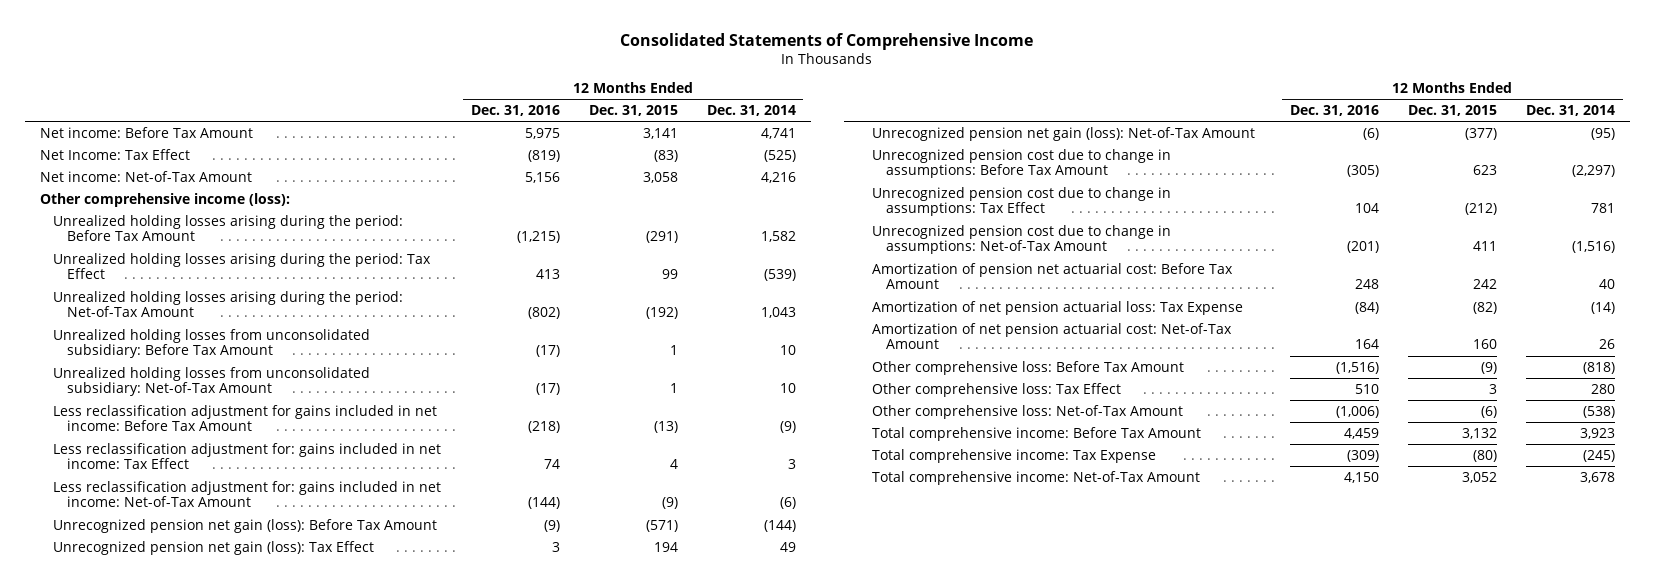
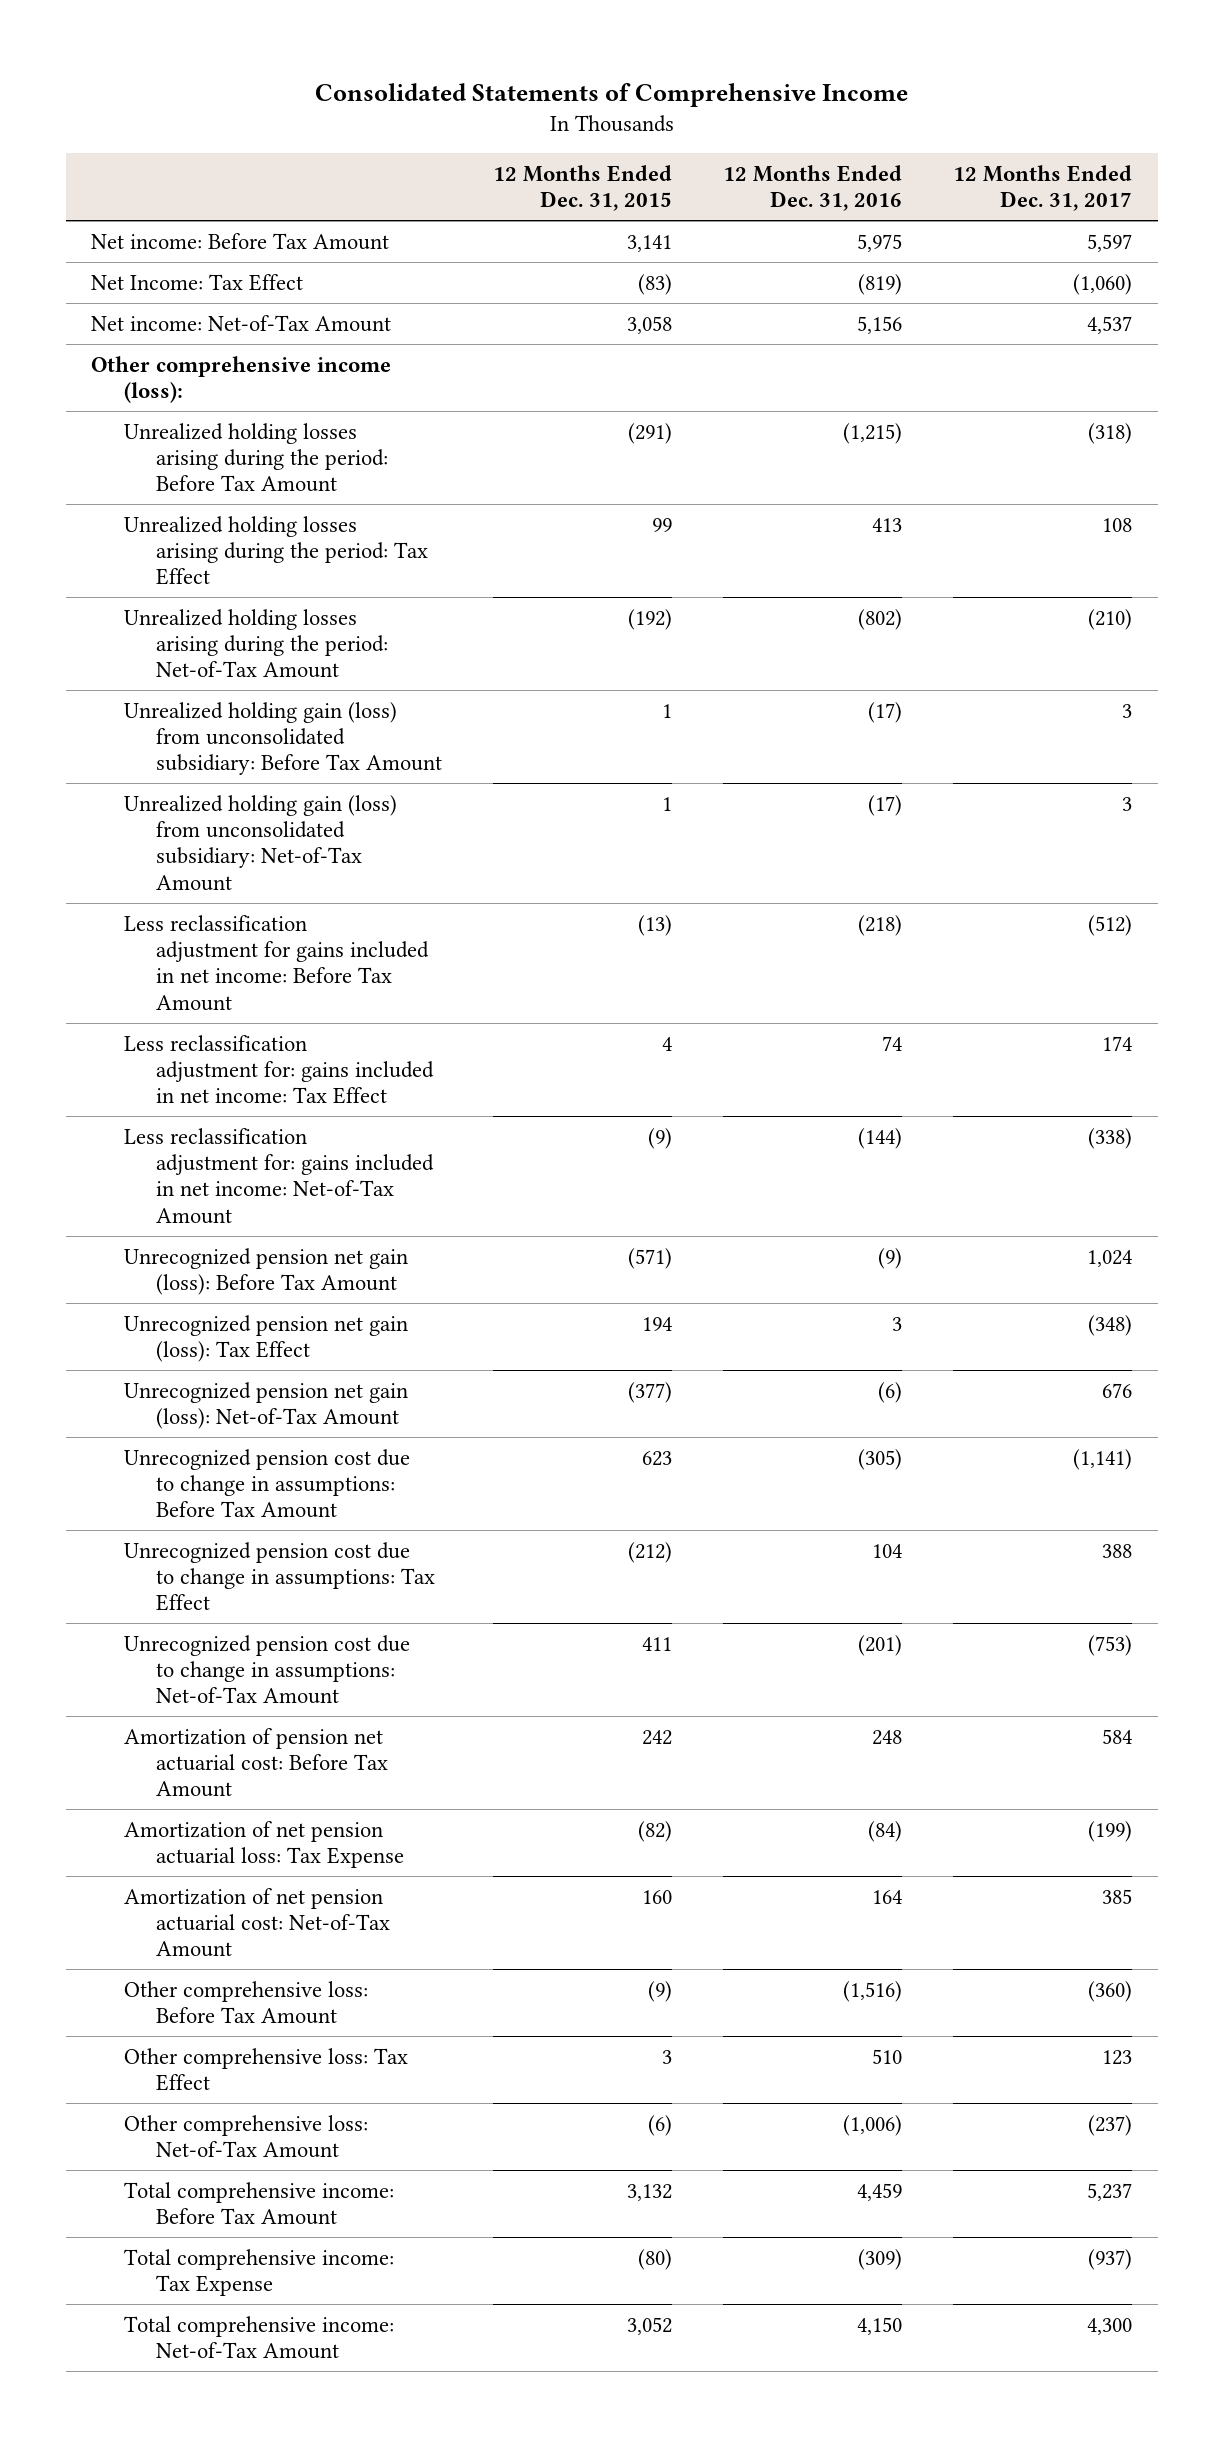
[707,105,797,117] Dec. 31, 2014 -> none
none -> [953,164,1133,212] 12 Months Ended Dec. 31, 2017
[53,328,371,359] Unrealized holding losses from unconsolidated subsidiary: Before Tax Amount -> [123,701,443,776] Unrealized holding gain (loss) from unconsolidated subsidiary: Before Tax Amount
[53,366,371,397] Unrealized holding losses from unconsolidated subsidiary: Net-of-Tax Amount -> [123,794,397,891] Unrealized holding gain (loss) from unconsolidated subsidiary: Net-of-Tax Amount

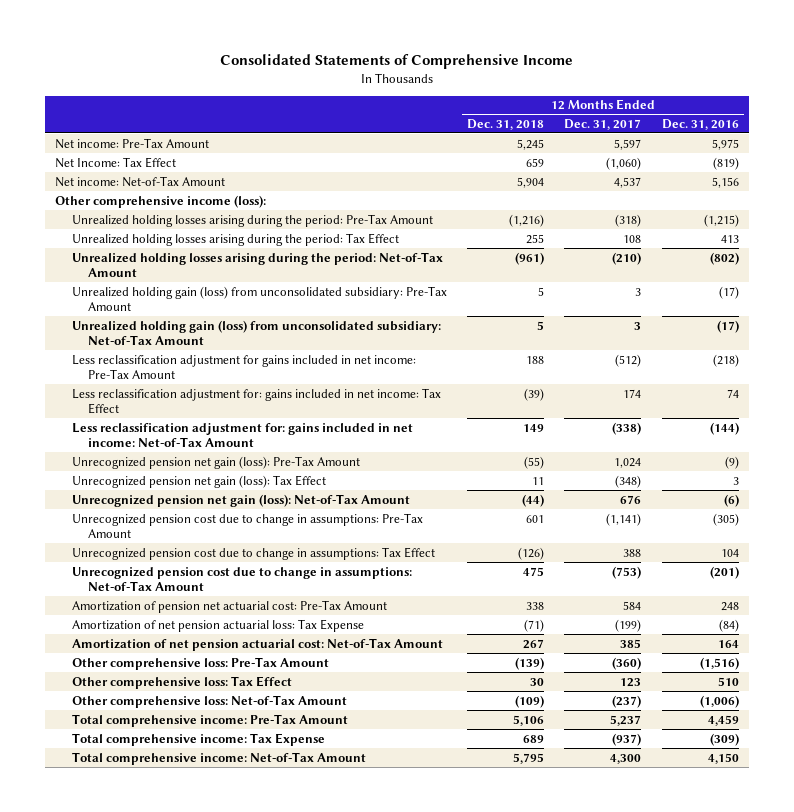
[493,164,673,212] 12 Months Ended Dec. 31, 2015 -> none
none -> [466,118,544,130] Dec. 31, 2018
[91,232,390,250] Net income: Before Tax Amount -> [54,137,209,149] Net income: Pre-Tax Amount
[123,422,389,493] Unrealized holding losses arising during the period: Before Tax Amount -> [71,213,433,227] Unrealized holding losses arising during the period: Pre-Tax Amount
[123,701,443,776] Unrealized holding gain (loss) from unconsolidated subsidiary: Before Tax Amount -> [71,285,447,311] Unrealized holding gain (loss) from unconsolidated subsidiary: Pre-Tax Amount
[123,914,430,1011] Less reclassification adjustment for gains included in net income: Before Tax Amount -> [71,354,416,379] Less reclassification adjustment for gains included in net income: Pre-Tax Amount
[123,1247,408,1295] Unrecognized pension net gain (loss): Before Tax Amount -> [71,455,360,469] Unrecognized pension net gain (loss): Pre-Tax Amount
[123,1448,410,1519] Unrecognized pension cost due to change in assumptions: Before Tax Amount -> [71,512,423,538] Unrecognized pension cost due to change in assumptions: Pre-Tax Amount
[123,1727,389,1798] Amortization of pension net actuarial cost: Before Tax Amount -> [71,599,387,613] Amortization of pension net actuarial cost: Pre-Tax Amount
[123,1980,368,2024] Other comprehensive loss: Before Tax Amount -> [71,656,329,670] Other comprehensive loss: Pre-Tax Amount
[123,2181,394,2225] Total comprehensive income: Before Tax Amount -> [71,713,348,727] Total comprehensive income: Pre-Tax Amount

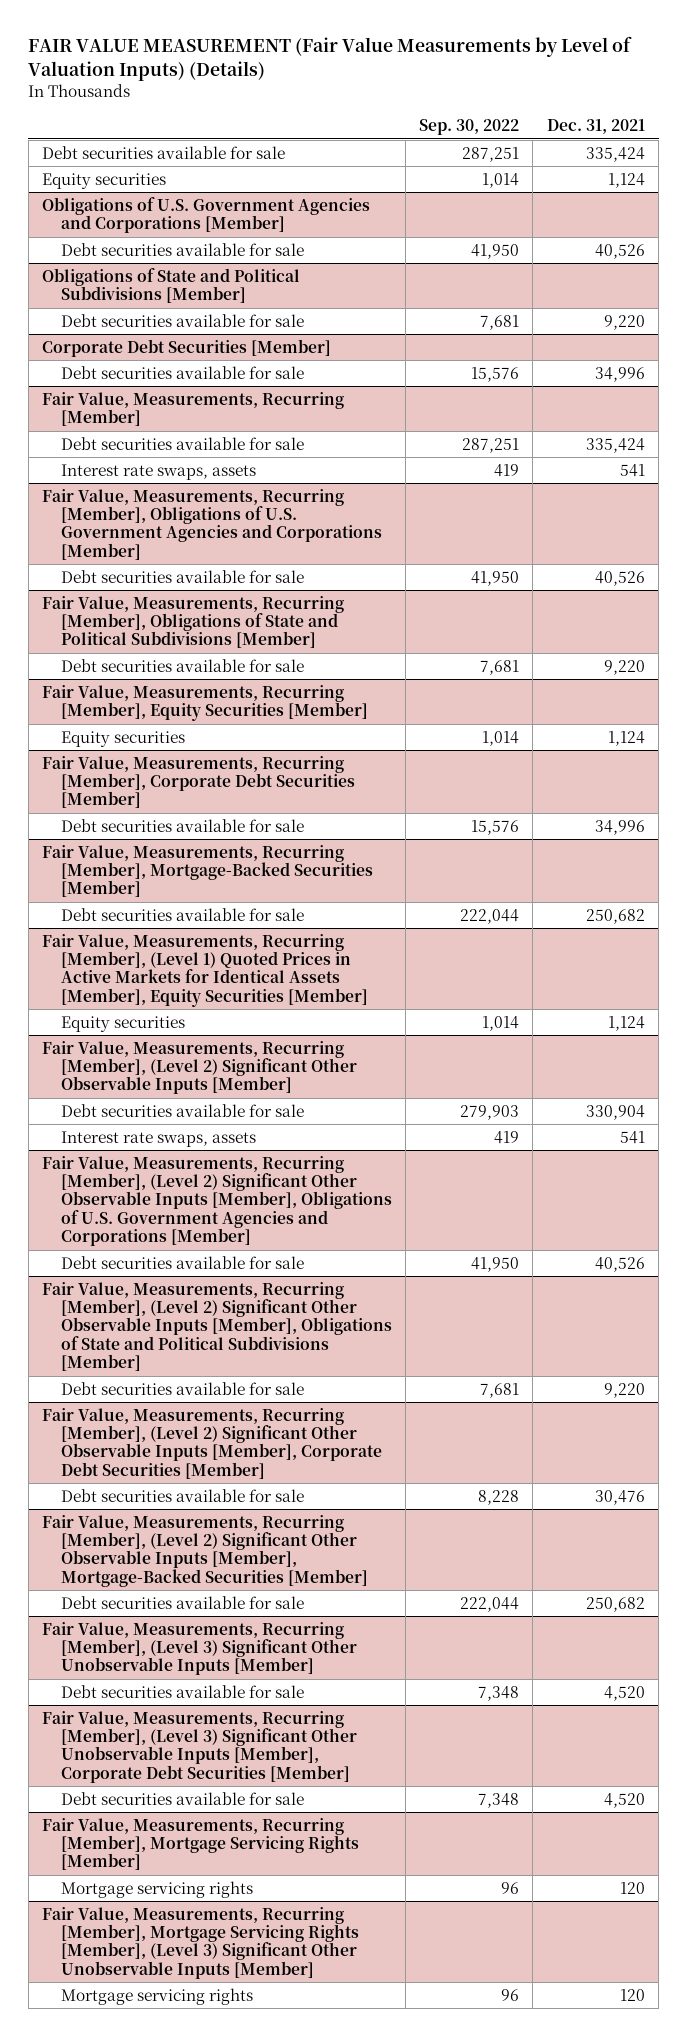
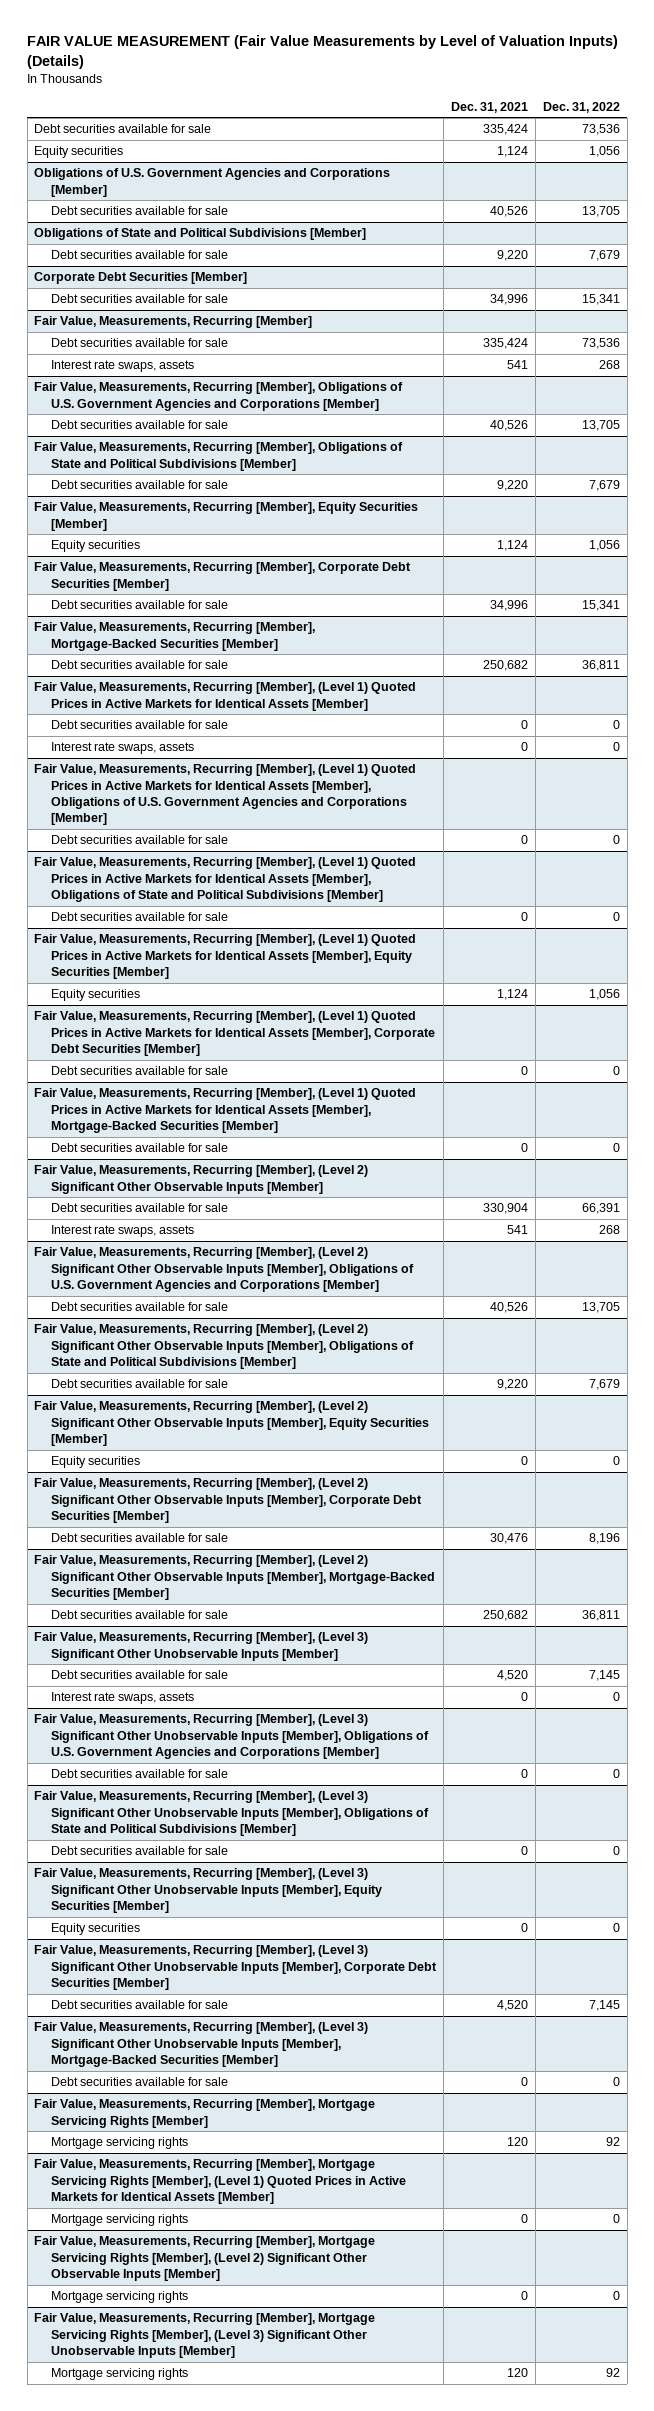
[419,119,520,136] Sep. 30, 2022 -> none
none -> [542,101,620,113] Dec. 31, 2022
none -> [34,682,417,711] Fair Value, Measurements, Recurring [Member], (Level 1) Quoted Prices in Active Markets for Identical Assets [Member]
none -> [51,720,229,730] Debt securities available for sale
none -> [51,742,195,755] Interest rate swaps, assets
none -> [34,764,417,826] Fair Value, Measurements, Recurring [Member], (Level 1) Quoted Prices in Active Markets for Identical Assets [Member], Obligations of U.S. Government Agencies and Corporations [Member]
none -> [51,835,229,845] Debt securities available for sale
none -> [34,857,417,902] Fair Value, Measurements, Recurring [Member], (Level 1) Quoted Prices in Active Markets for Identical Assets [Member], Obligations of State and Political Subdivisions [Member]
none -> [51,912,229,922] Debt securities available for sale
none -> [34,1011,436,1056] Fair Value, Measurements, Recurring [Member], (Level 1) Quoted Prices in Active Markets for Identical Assets [Member], Corporate Debt Securities [Member]
none -> [51,1066,229,1076] Debt securities available for sale
none -> [34,1088,417,1133] Fair Value, Measurements, Recurring [Member], (Level 1) Quoted Prices in Active Markets for Identical Assets [Member], Mortgage-Backed Securities [Member]
none -> [51,1143,229,1153] Debt securities available for sale
none -> [34,1401,430,1446] Fair Value, Measurements, Recurring [Member], (Level 2) Significant Other Observable Inputs [Member], Equity Securities [Member]
none -> [51,1456,141,1469] Equity securities
none -> [51,1692,195,1705] Interest rate swaps, assets
none -> [34,1714,430,1759] Fair Value, Measurements, Recurring [Member], (Level 3) Significant Other Unobservable Inputs [Member], Obligations of U.S. Government Agencies and Corporations [Member]
none -> [51,1769,229,1779] Debt securities available for sale
none -> [34,1791,430,1836] Fair Value, Measurements, Recurring [Member], (Level 3) Significant Other Unobservable Inputs [Member], Obligations of State and Political Subdivisions [Member]
none -> [51,1846,229,1856] Debt securities available for sale
none -> [34,1868,383,1913] Fair Value, Measurements, Recurring [Member], (Level 3) Significant Other Unobservable Inputs [Member], Equity Securities [Member]
none -> [51,1923,141,1936] Equity securities
none -> [34,2022,369,2067] Fair Value, Measurements, Recurring [Member], (Level 3) Significant Other Unobservable Inputs [Member], Mortgage-Backed Securities [Member]
none -> [51,2077,229,2087] Debt securities available for sale
none -> [34,2159,407,2204] Fair Value, Measurements, Recurring [Member], Mortgage Servicing Rights [Member], (Level 1) Quoted Prices in Active Markets for Identical Assets [Member]
none -> [51,2214,189,2227] Mortgage servicing rights
none -> [34,2236,376,2281] Fair Value, Measurements, Recurring [Member], Mortgage Servicing Rights [Member], (Level 2) Significant Other Observable Inputs [Member]
none -> [51,2291,189,2304] Mortgage servicing rights

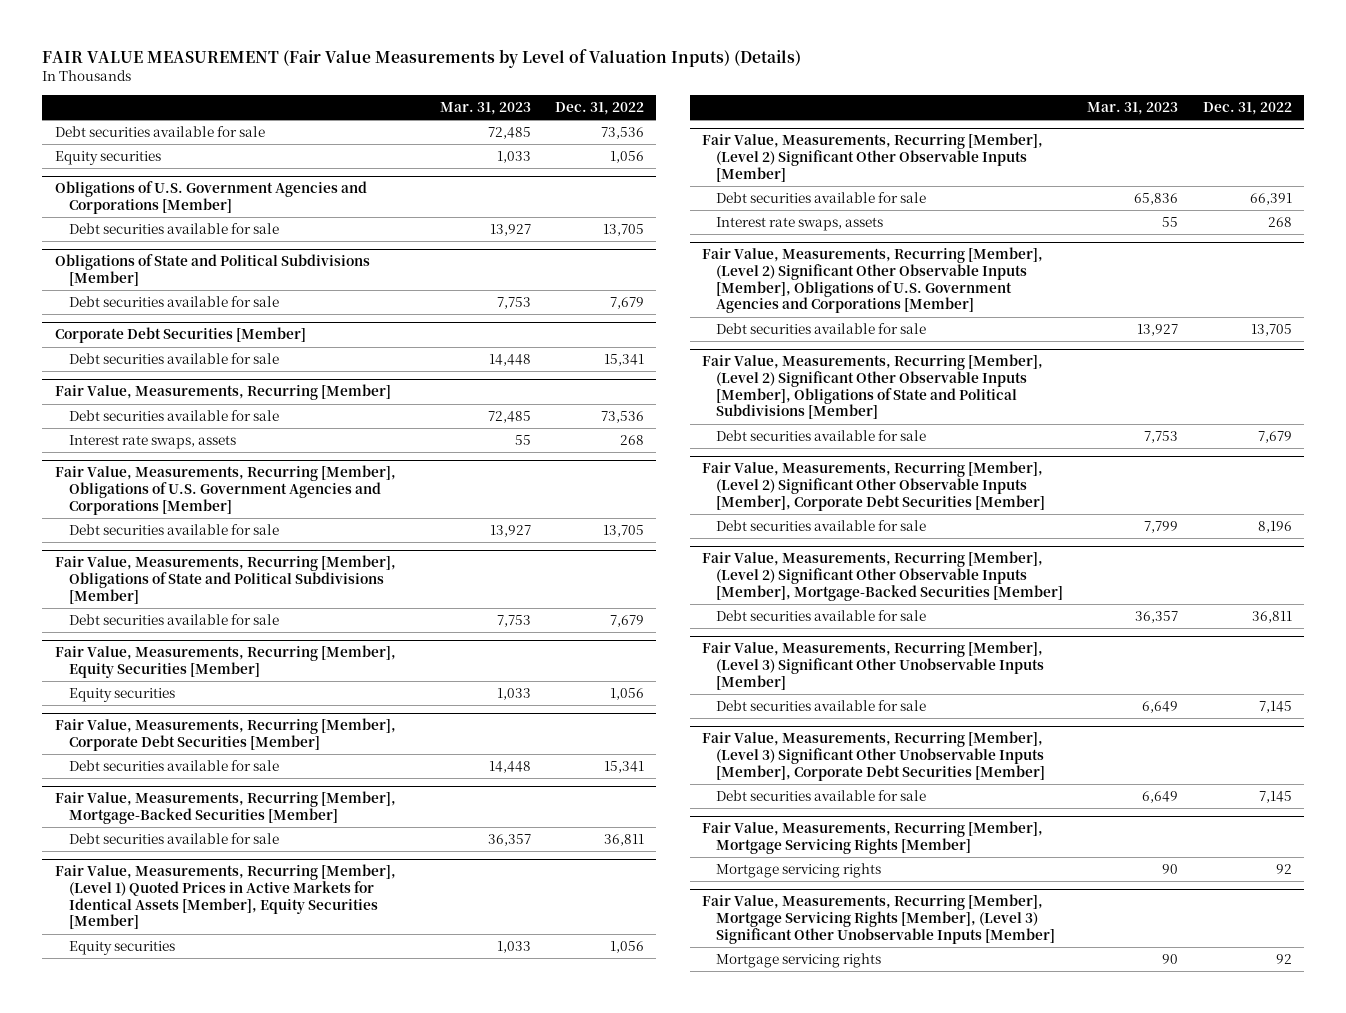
[451,101,529,113] Dec. 31, 2021 -> none
none -> [439,102,531,116] Mar. 31, 2023
[34,682,417,711] Fair Value, Measurements, Recurring [Member], (Level 1) Quoted Prices in Active Markets for Identical Assets [Member] -> none
[51,720,229,730] Debt securities available for sale -> none
[51,742,195,755] Interest rate swaps, assets -> none
[34,764,417,826] Fair Value, Measurements, Recurring [Member], (Level 1) Quoted Prices in Active Markets for Identical Assets [Member], Obligations of U.S. Government Agencies and Corporations [Member] -> none
[51,835,229,845] Debt securities available for sale -> none
[34,857,417,902] Fair Value, Measurements, Recurring [Member], (Level 1) Quoted Prices in Active Markets for Identical Assets [Member], Obligations of State and Political Subdivisions [Member] -> none
[51,912,229,922] Debt securities available for sale -> none
[34,1011,436,1056] Fair Value, Measurements, Recurring [Member], (Level 1) Quoted Prices in Active Markets for Identical Assets [Member], Corporate Debt Securities [Member] -> none
[51,1066,229,1076] Debt securities available for sale -> none
[34,1088,417,1133] Fair Value, Measurements, Recurring [Member], (Level 1) Quoted Prices in Active Markets for Identical Assets [Member], Mortgage-Backed Securities [Member] -> none
[51,1143,229,1153] Debt securities available for sale -> none
[34,1401,430,1446] Fair Value, Measurements, Recurring [Member], (Level 2) Significant Other Observable Inputs [Member], Equity Securities [Member] -> none
[51,1456,141,1469] Equity securities -> none
[51,1692,195,1705] Interest rate swaps, assets -> none
[34,1714,430,1759] Fair Value, Measurements, Recurring [Member], (Level 3) Significant Other Unobservable Inputs [Member], Obligations of U.S. Government Agencies and Corporations [Member] -> none
[51,1769,229,1779] Debt securities available for sale -> none
[34,1791,430,1836] Fair Value, Measurements, Recurring [Member], (Level 3) Significant Other Unobservable Inputs [Member], Obligations of State and Political Subdivisions [Member] -> none
[51,1846,229,1856] Debt securities available for sale -> none
[34,1868,383,1913] Fair Value, Measurements, Recurring [Member], (Level 3) Significant Other Unobservable Inputs [Member], Equity Securities [Member] -> none
[51,1923,141,1936] Equity securities -> none
[34,2022,369,2067] Fair Value, Measurements, Recurring [Member], (Level 3) Significant Other Unobservable Inputs [Member], Mortgage-Backed Securities [Member] -> none
[51,2077,229,2087] Debt securities available for sale -> none
[34,2159,407,2204] Fair Value, Measurements, Recurring [Member], Mortgage Servicing Rights [Member], (Level 1) Quoted Prices in Active Markets for Identical Assets [Member] -> none
[51,2214,189,2227] Mortgage servicing rights -> none
[34,2236,376,2281] Fair Value, Measurements, Recurring [Member], Mortgage Servicing Rights [Member], (Level 2) Significant Other Observable Inputs [Member] -> none
[51,2291,189,2304] Mortgage servicing rights -> none

